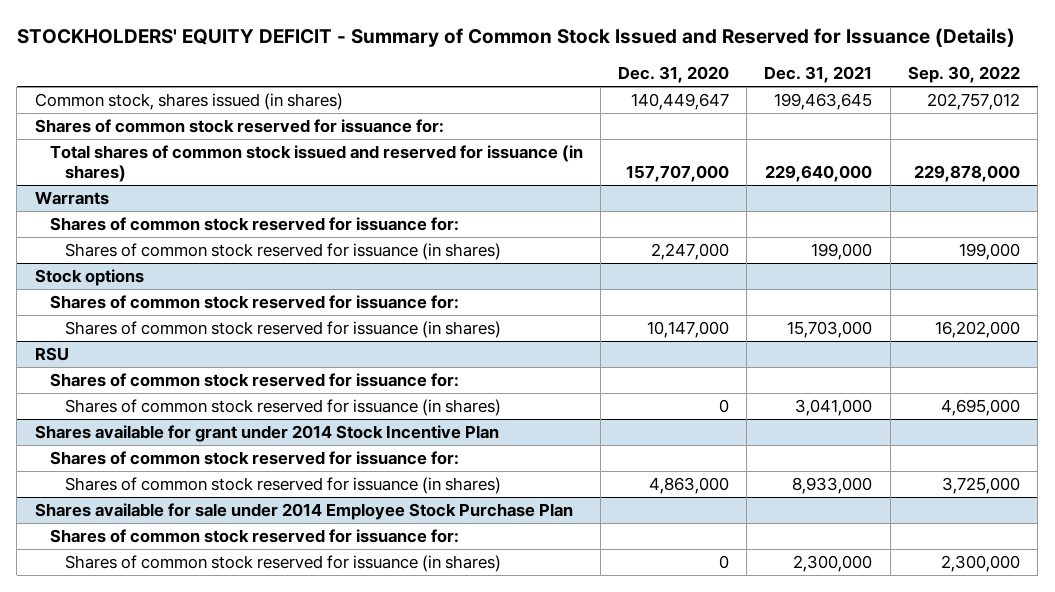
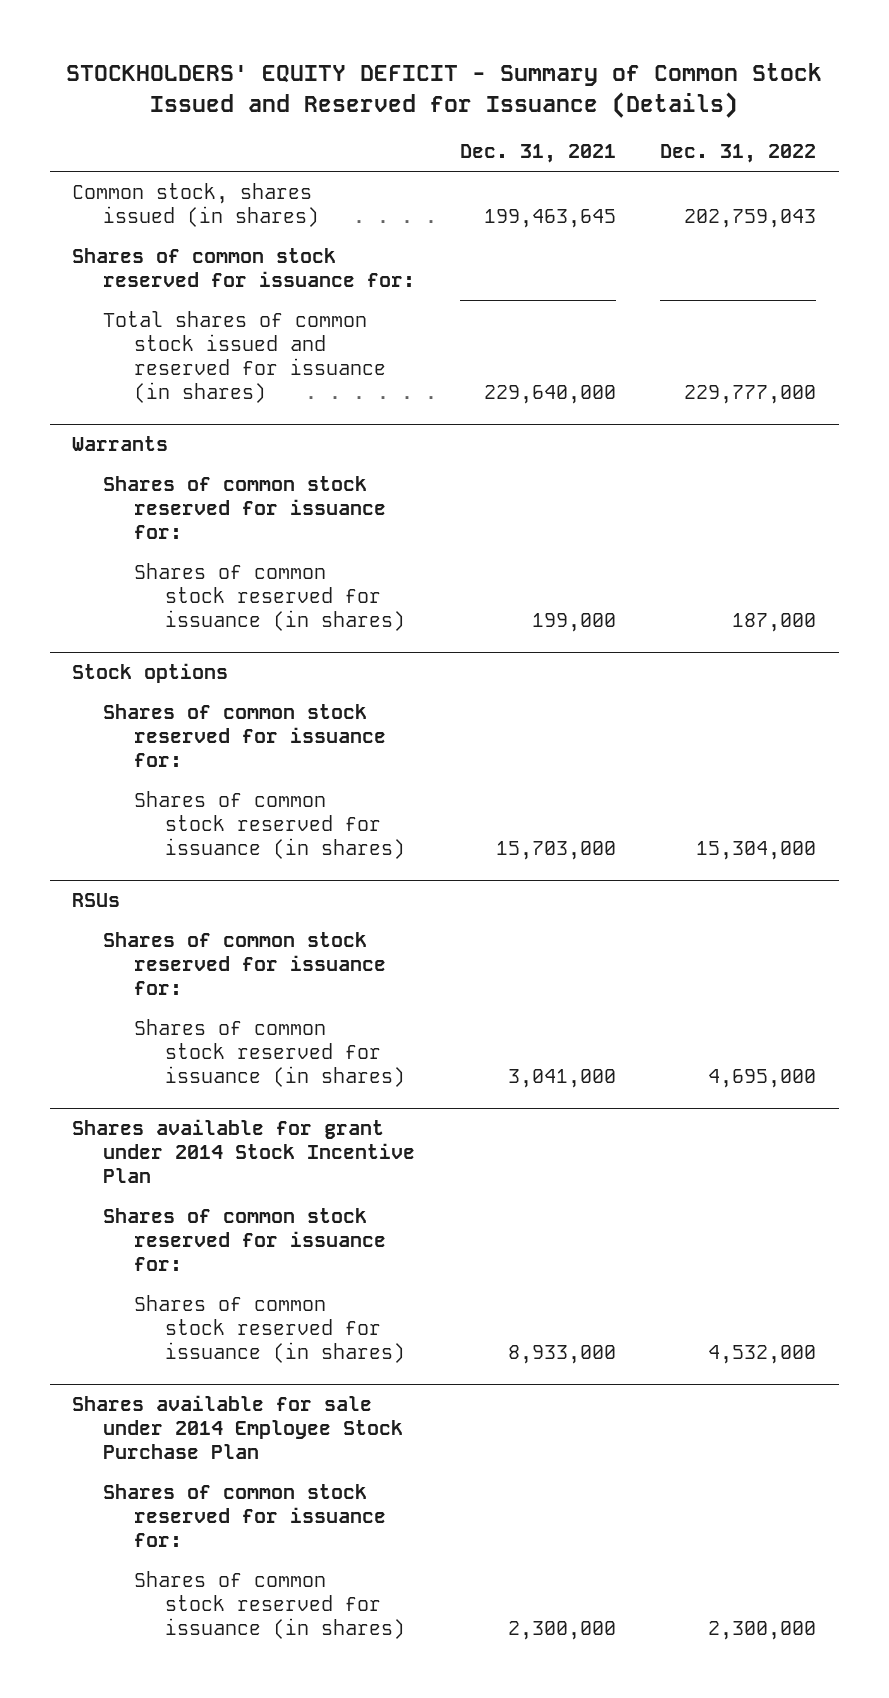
[618,66,730,84] Dec. 31, 2020 -> none
[907,66,1020,84] Sep. 30, 2022 -> none
none -> [660,144,817,164] Dec. 31, 2022
[34,346,69,361] RSU -> [72,892,121,907] RSUs

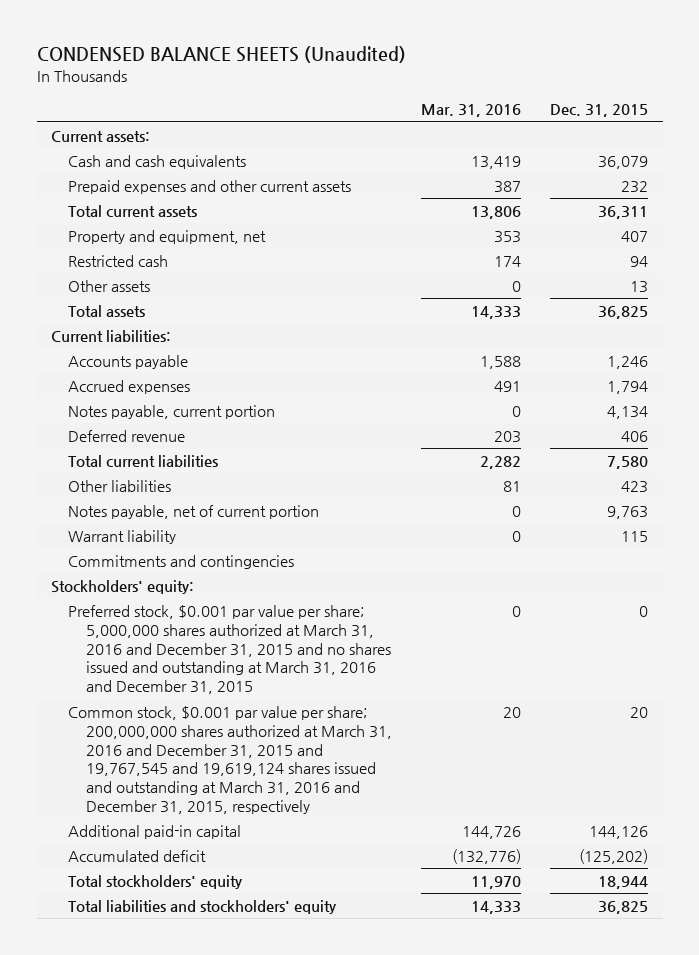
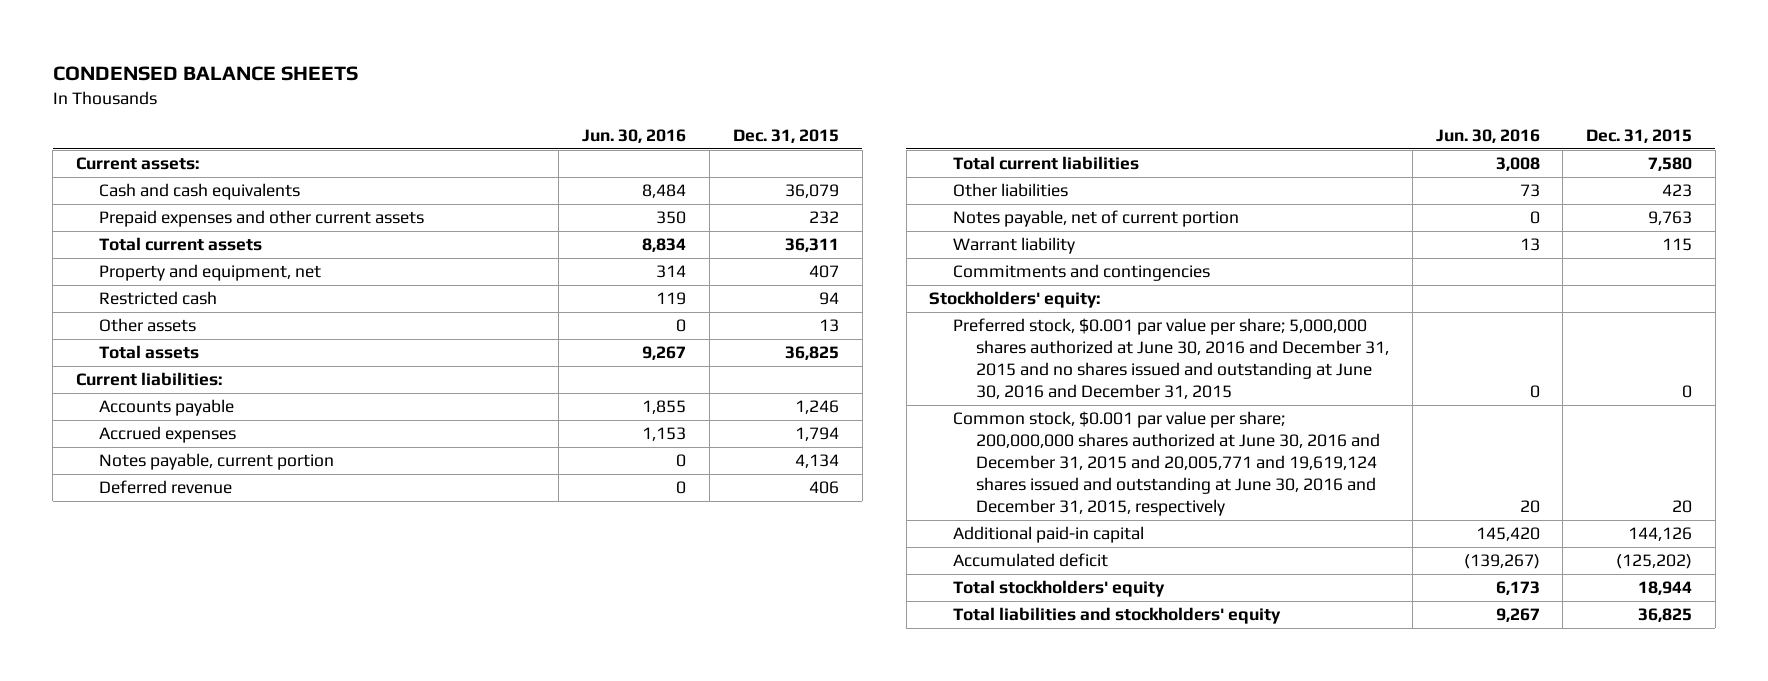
[36,46,406,64] CONDENSED BALANCE SHEETS (Unaudited) -> [52,66,358,82] CONDENSED BALANCE SHEETS
[420,104,521,118] Mar. 31, 2016 -> none
none -> [582,128,687,143] Jun. 30, 2016
[68,605,391,695] Preferred stock, $0.001 par value per share; 5,000,000 shares authorized at March 31, 2016 and December 31, 2015 and no shares issued and outstanding at March 31, 2016 and December 31, 2015 -> [952,318,1389,400] Preferred stock, $0.001 par value per share; 5,000,000 shares authorized at June 30, 2016 and December 31, 2015 and no shares issued and outstanding at June 30, 2016 and December 31, 2015
[68,706,392,815] Common stock, $0.001 par value per share; 200,000,000 shares authorized at March 31, 2016 and December 31, 2015 and 19,767,545 and 19,619,124 shares issued and outstanding at March 31, 2016 and December 31, 2015, respectively -> [952,411,1380,517] Common stock, $0.001 par value per share; 200,000,000 shares authorized at June 30, 2016 and December 31, 2015 and 20,005,771 and 19,619,124 shares issued and outstanding at June 30, 2016 and December 31, 2015, respectively

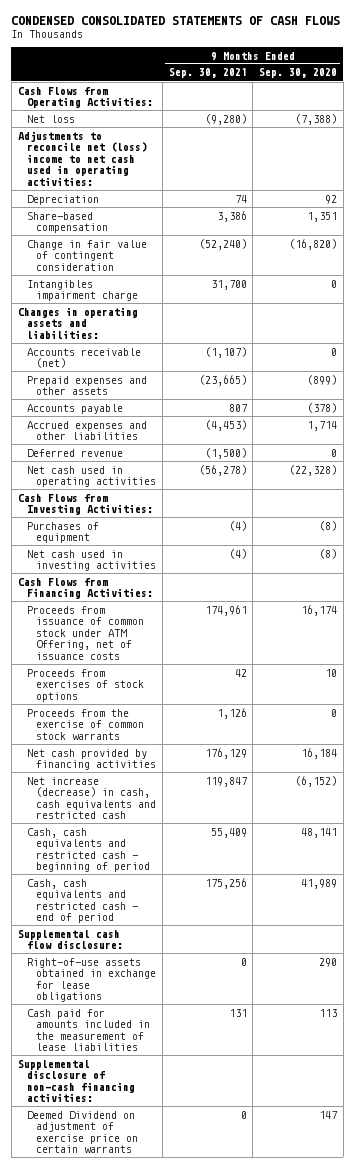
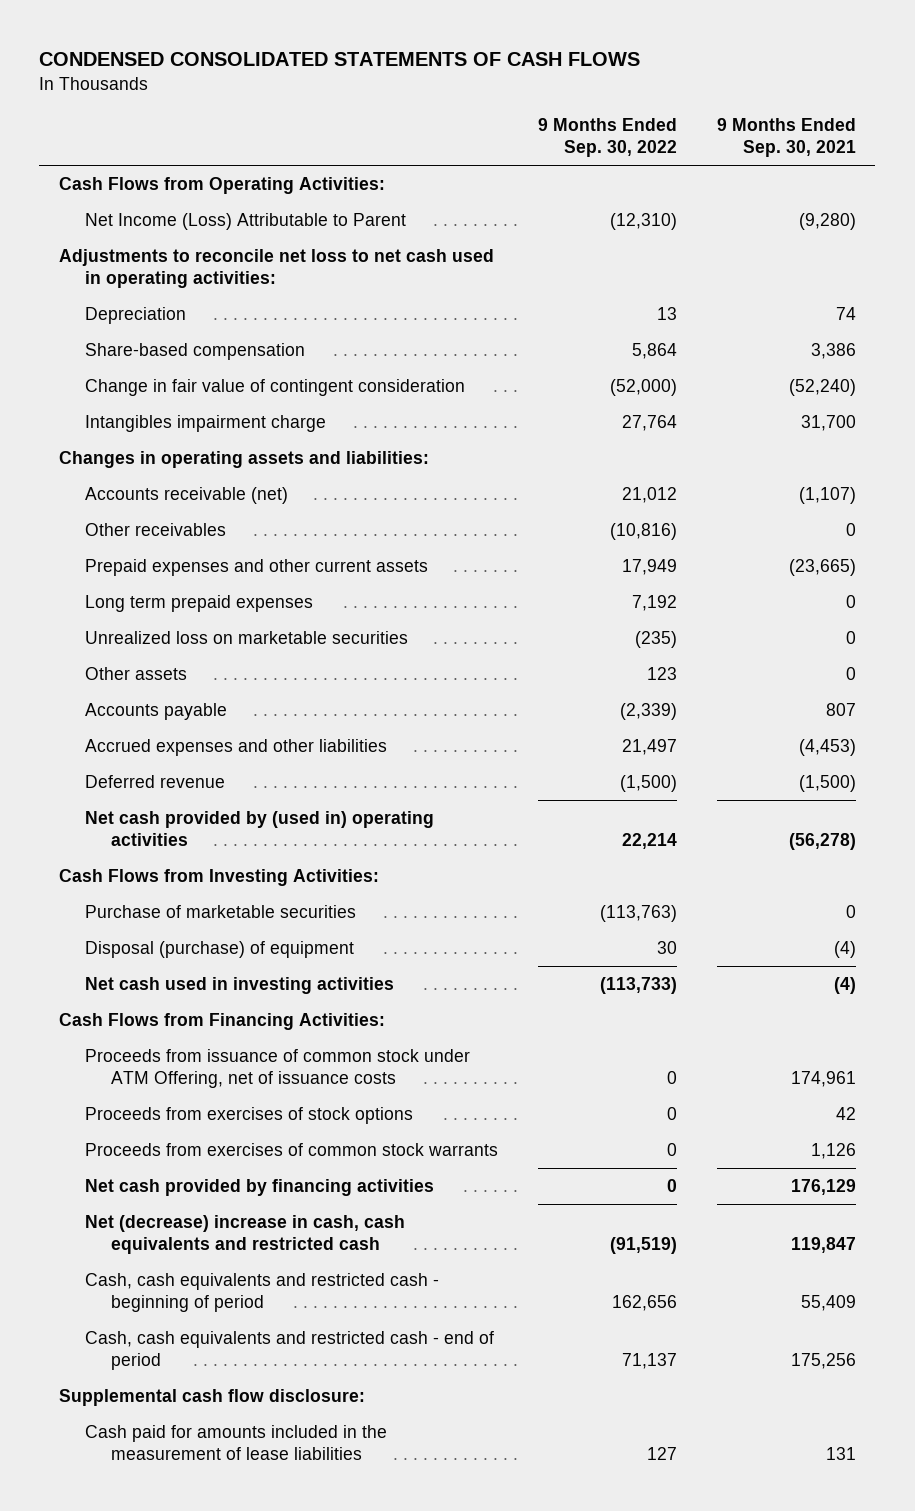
[259,68,338,79] Sep. 30, 2020 -> none
none -> [537,117,677,158] 9 Months Ended Sep. 30, 2022
[26,114,75,123] Net loss -> [85,212,407,230] Net Income (Loss) Attributable to Parent
[17,130,147,186] Adjustments to reconcile net (loss) income to net cash used in operating activities: -> [59,248,495,289] Adjustments to reconcile net loss to net cash used in operating activities:
none -> [85,522,227,536] Other receivables
[26,375,147,396] Prepaid expenses and other assets -> [85,558,429,576] Prepaid expenses and other current assets
none -> [85,594,314,612] Long term prepaid expenses
none -> [85,630,409,644] Unrealized loss on marketable securities
none -> [85,666,188,680] Other assets
[26,465,156,488] Net cash used in operating activities -> [85,810,435,847] Net cash provided by (used in) operating activities
[26,521,99,544] Purchases of equipment -> none
none -> [85,904,357,918] Purchase of marketable securities
none -> [85,940,355,958] Disposal (purchase) of equipment
[26,708,144,740] Proceeds from the exercise of common stock warrants -> [85,1142,499,1156] Proceeds from exercises of common stock warrants
[26,776,156,820] Net increase (decrease) in cash, cash equivalents and restricted cash -> [85,1214,406,1255] Net (decrease) increase in cash, cash equivalents and restricted cash
[26,957,156,1003] Right-of-use assets obtained in exchange for lease obligations -> none
[17,1059,135,1103] Supplemental disclosure of non-cash financing activities: -> none
[26,1110,138,1154] Deemed Dividend on adjustment of exercise price on certain warrants -> none

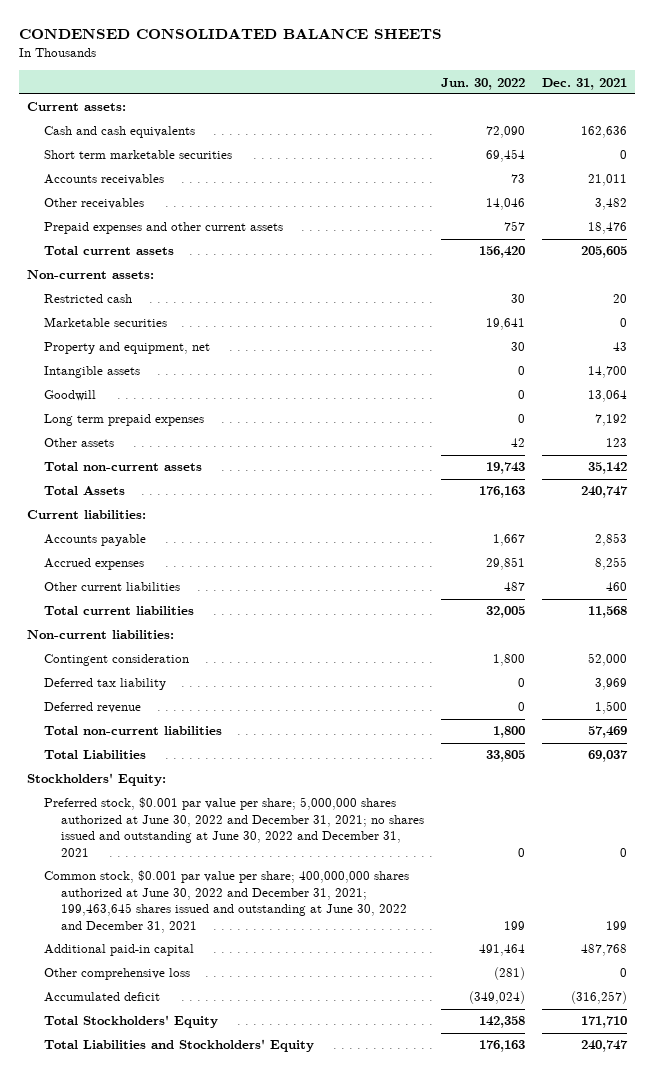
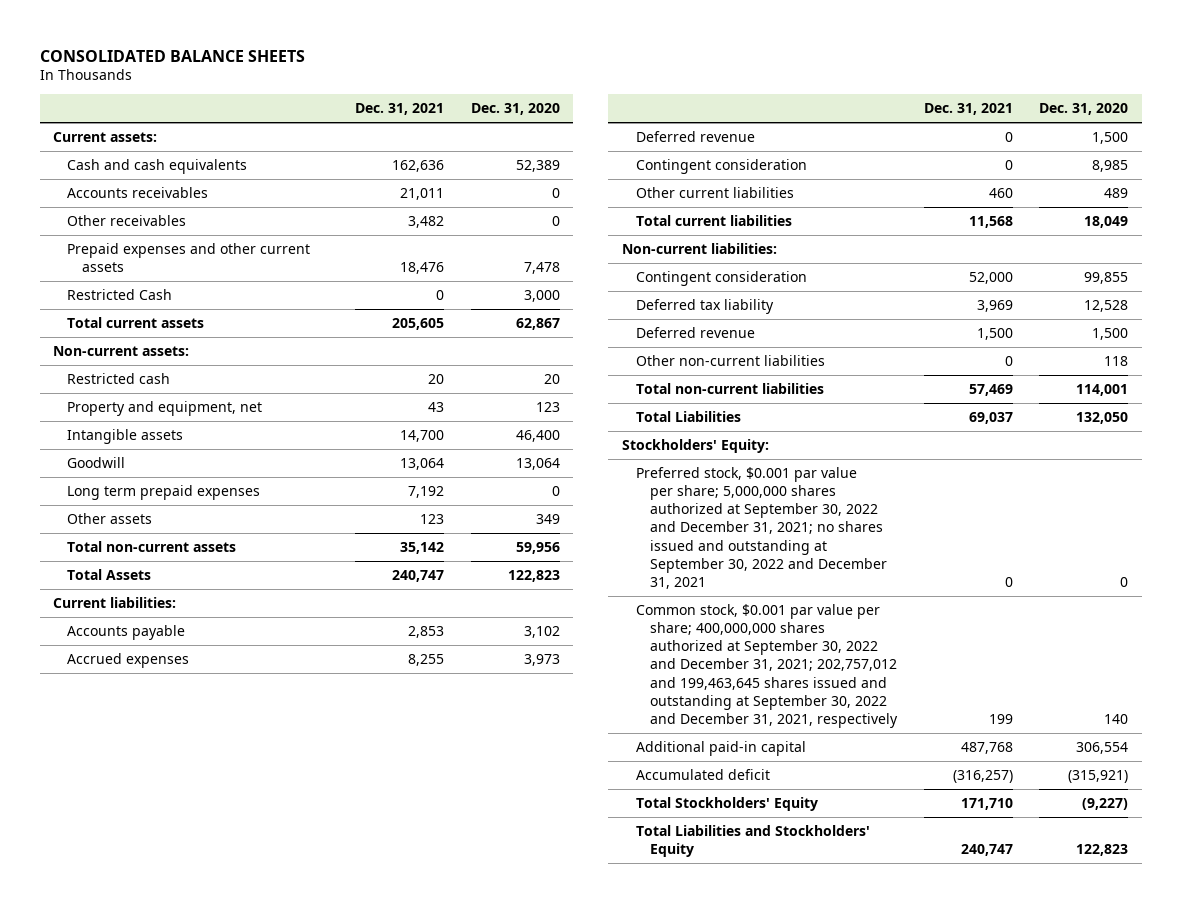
[18,28,442,40] CONDENSED CONSOLIDATED BALANCE SHEETS -> [39,49,305,62] CONSOLIDATED BALANCE SHEETS
[441,77,526,90] Jun. 30, 2022 -> none
none -> [470,103,560,116] Dec. 31, 2020
[44,150,233,160] Short term marketable securities -> none
none -> [67,288,173,300] Restricted Cash
[44,317,168,328] Marketable securities -> none
none -> [635,130,755,142] Deferred revenue
none -> [635,158,807,174] Contingent consideration
none -> [635,354,825,366] Other non-current liabilities
[44,797,425,857] Preferred stock, $0.001 par value per share; 5,000,000 shares authorized at June 30, 2022 and December 31, 2021; no shares issued and outstanding at June 30, 2022 and December 31, 2021 -> [635,466,887,589] Preferred stock, $0.001 par value per share; 5,000,000 shares authorized at September 30, 2022 and December 31, 2021; no shares issued and outstanding at September 30, 2022 and December 31, 2021
[44,870,410,933] Common stock, $0.001 par value per share; 400,000,000 shares authorized at June 30, 2022 and December 31, 2021; 199,463,645 shares issued and outstanding at June 30, 2022 and December 31, 2021 -> [635,603,898,728] Common stock, $0.001 par value per share; 400,000,000 shares authorized at September 30, 2022 and December 31, 2021; 202,757,012 and 199,463,645 shares issued and outstanding at September 30, 2022 and December 31, 2021, respectively
[44,968,191,981] Other comprehensive loss -> none

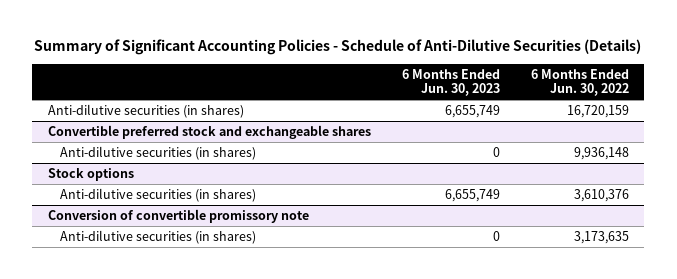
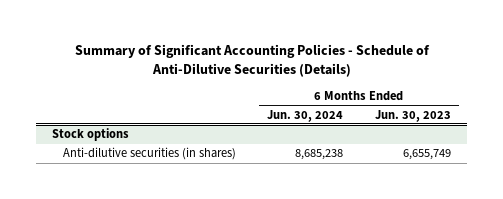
[530,68,629,97] 6 Months Ended Jun. 30, 2022 -> none
none -> [267,109,344,122] Jun. 30, 2024
[47,103,244,118] Anti-dilutive securities (in shares) -> none
[47,124,371,139] Convertible preferred stock and exchangeable shares -> none
[60,145,257,160] Anti-dilutive securities (in shares) -> none
[47,208,309,223] Conversion of convertible promissory note -> none
[60,229,257,244] Anti-dilutive securities (in shares) -> none

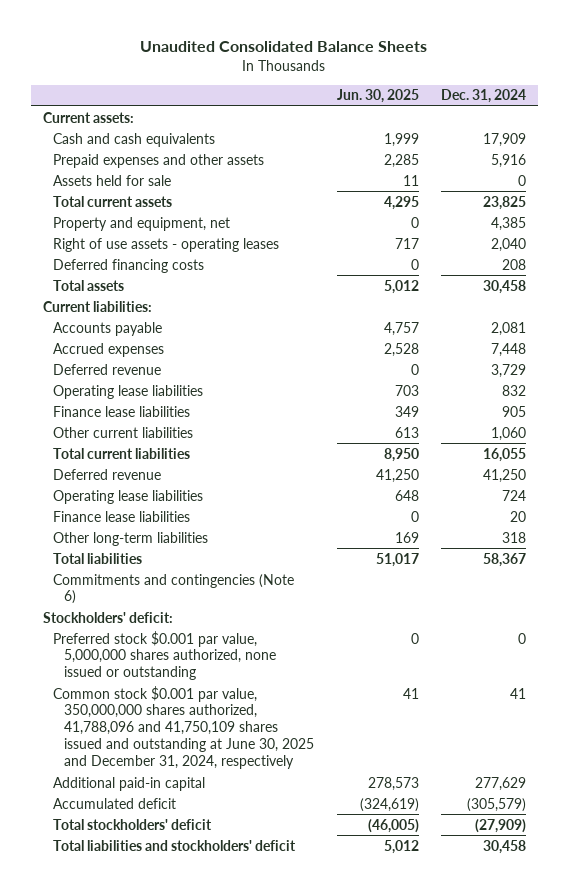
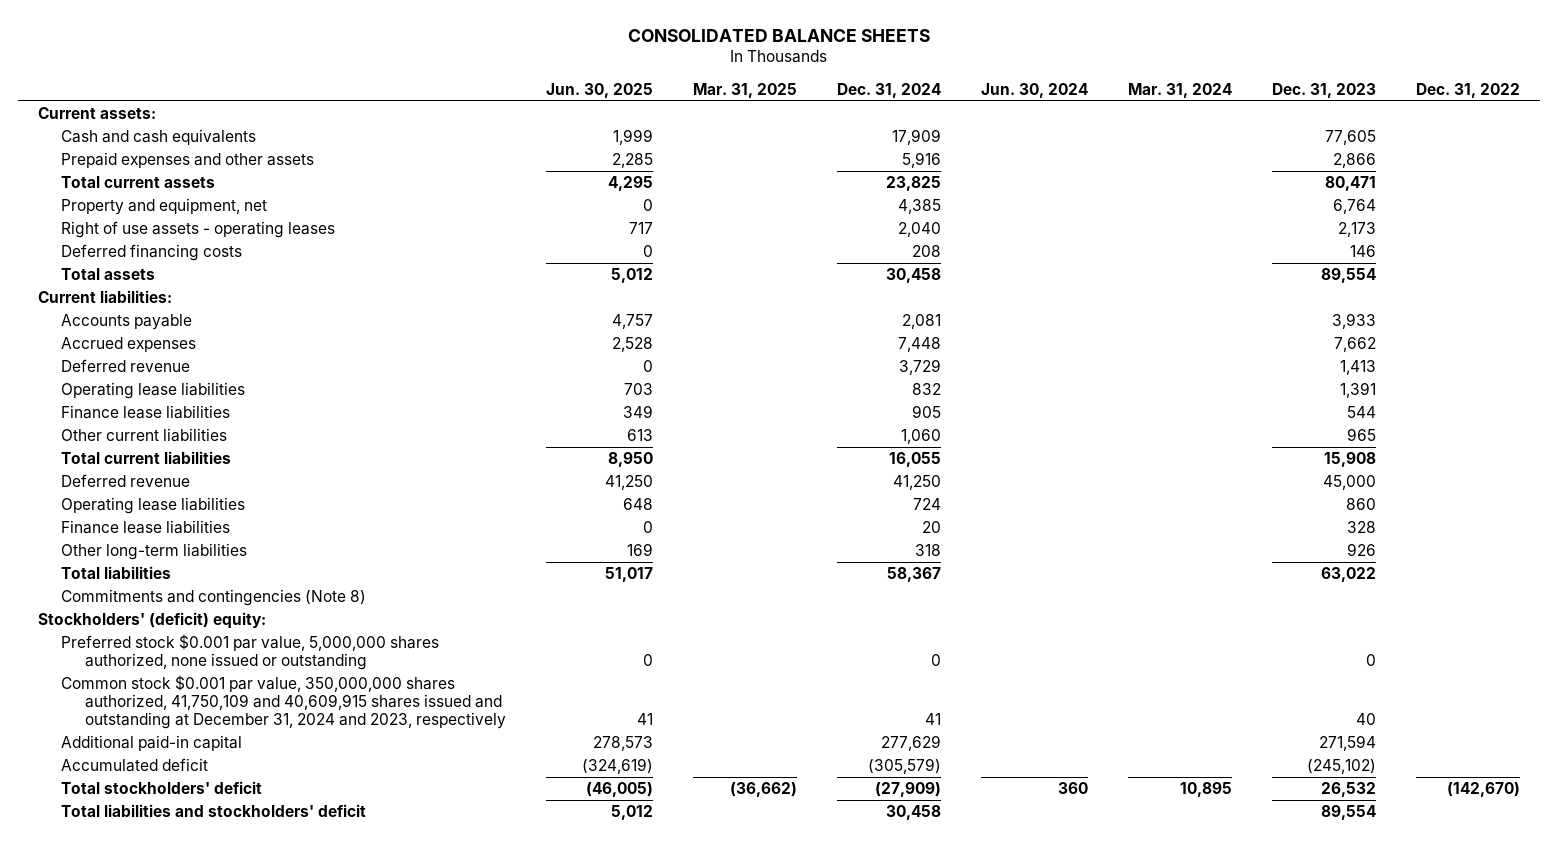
[140,41,428,53] Unaudited Consolidated Balance Sheets -> [627,28,930,42] CONSOLIDATED BALANCE SHEETS
none -> [692,82,797,98] Mar. 31, 2025
none -> [980,82,1088,98] Jun. 30, 2024
none -> [1127,82,1232,98] Mar. 31, 2024
none -> [1271,82,1376,98] Dec. 31, 2023
none -> [1415,82,1520,98] Dec. 31, 2022
[53,174,172,186] Assets held for sale -> none
[53,573,295,605] Commitments and contingencies (Note 6) -> [61,589,367,607] Commitments and contingencies (Note 8)
[42,611,173,623] Stockholders' deficit: -> [37,612,266,630] Stockholders' (deficit) equity:
[53,685,315,770] Common stock $0.001 par value, 350,000,000 shares authorized, 41,788,096 and 41,750,109 shares issued and outstanding at June 30, 2025 and December 31, 2024, respectively -> [61,675,506,730] Common stock $0.001 par value, 350,000,000 shares authorized, 41,750,109 and 40,609,915 shares issued and outstanding at December 31, 2024 and 2023, respectively

